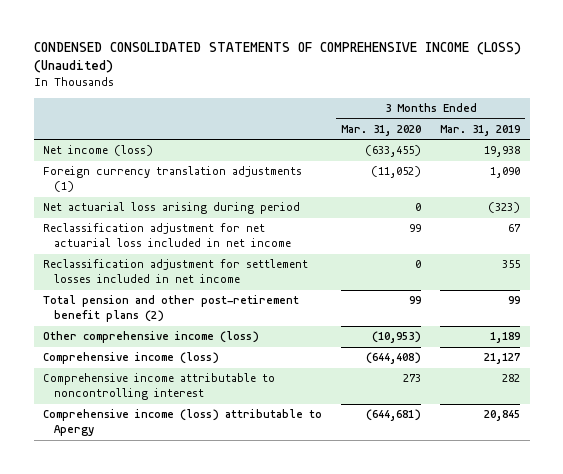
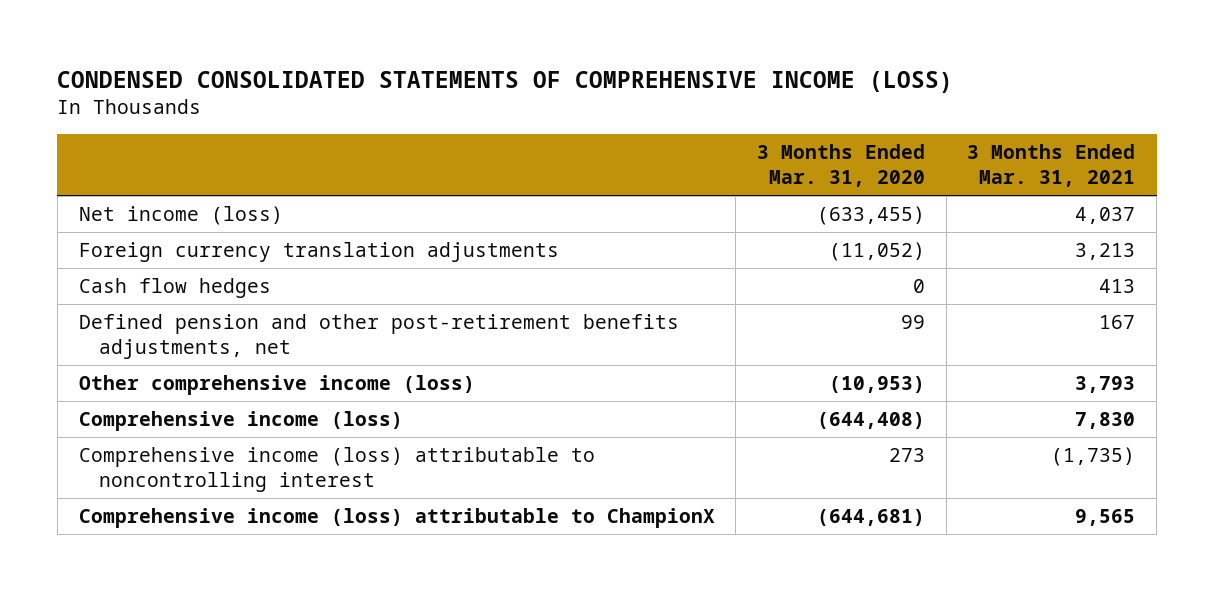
[33,41,521,73] CONDENSED CONSOLIDATED STATEMENTS OF COMPREHENSIVE INCOME (LOSS) (Unaudited) -> [57,70,954,93] CONDENSED CONSOLIDATED STATEMENTS OF COMPREHENSIVE INCOME (LOSS)
[440,124,521,136] Mar. 31, 2019 -> none
none -> [967,143,1136,188] 3 Months Ended Mar. 31, 2021
[43,202,301,215] Net actuarial loss arising during period -> none
[43,223,291,248] Reclassification adjustment for net actuarial loss included in net income -> none
[43,259,309,284] Reclassification adjustment for settlement losses included in net income -> none
[43,166,303,193] Foreign currency translation adjustments (1) -> [78,242,559,263] Foreign currency translation adjustments
none -> [78,278,271,299] Cash flow hedges
[43,295,300,323] Total pension and other post-retirement benefit plans (2) -> [78,314,679,360] Defined pension and other post-retirement benefits adjustments, net
[43,373,276,401] Comprehensive income attributable to noncontrolling interest -> [78,447,595,493] Comprehensive income (loss) attributable to noncontrolling interest
[43,409,323,437] Comprehensive income (loss) attributable to Apergy -> [78,508,715,529] Comprehensive income (loss) attributable to ChampionX

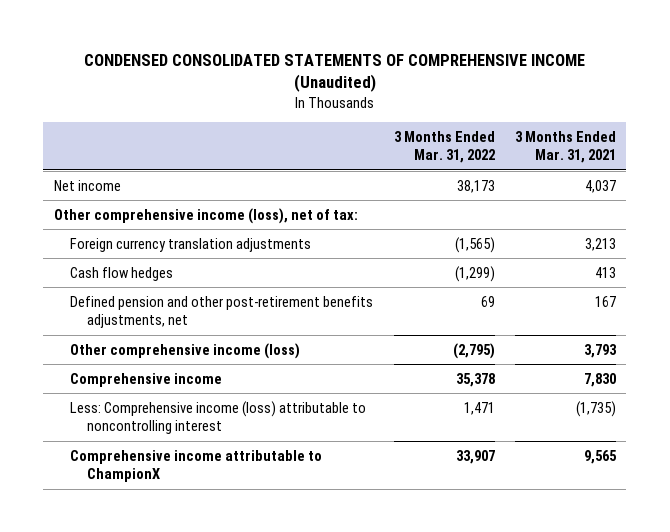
[57,70,954,93] CONDENSED CONSOLIDATED STATEMENTS OF COMPREHENSIVE INCOME (LOSS) -> [83,53,585,93] CONDENSED CONSOLIDATED STATEMENTS OF COMPREHENSIVE INCOME (Unaudited)
[757,143,926,188] 3 Months Ended Mar. 31, 2020 -> none
none -> [393,130,495,164] 3 Months Ended Mar. 31, 2022
[78,206,283,226] Net income (loss) -> [53,179,121,191] Net income
none -> [53,207,358,224] Other comprehensive income (loss), net of tax:
[78,411,403,432] Comprehensive income (loss) -> [70,372,223,387] Comprehensive income
[78,447,595,493] Comprehensive income (loss) attributable to noncontrolling interest -> [70,400,367,435] Less: Comprehensive income (loss) attributable to noncontrolling interest
[78,508,715,529] Comprehensive income (loss) attributable to ChampionX -> [70,449,323,483] Comprehensive income attributable to ChampionX

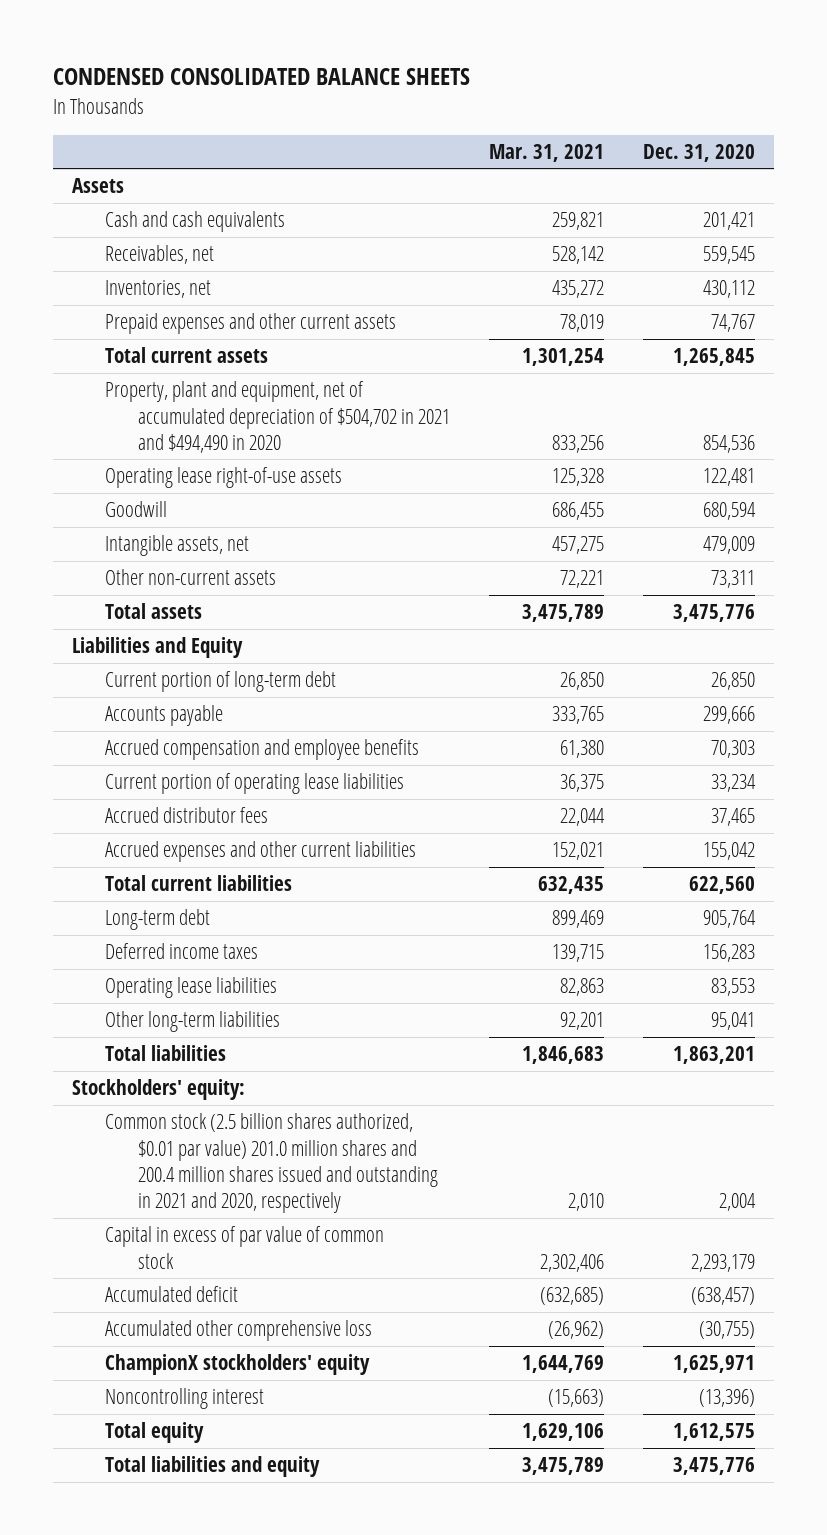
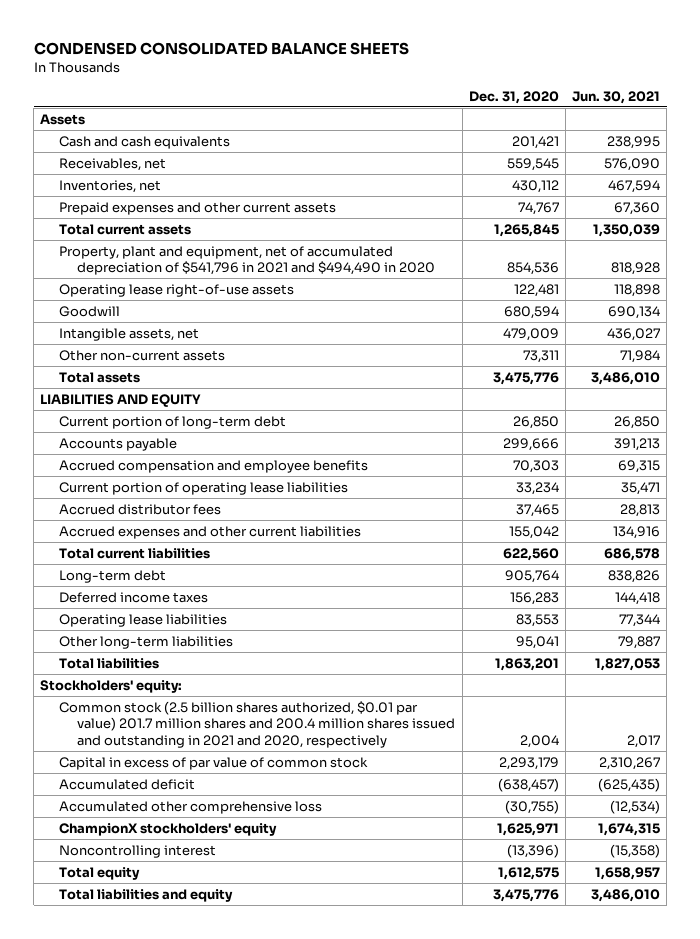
[488,144,604,163] Mar. 31, 2021 -> none
none -> [572,90,661,104] Jun. 30, 2021
[104,381,450,453] Property, plant and equipment, net of accumulated depreciation of $504,702 in 2021 and $494,490 in 2020 -> [58,245,436,276] Property, plant and equipment, net of accumulated depreciation of $541,796 in 2021 and $494,490 in 2020
[72,637,244,659] Liabilities and Equity -> [40,393,202,407] LIABILITIES AND EQUITY
[104,1113,438,1214] Common stock (2.5 billion shares authorized, $0.01 par value) 201.0 million shares and 200.4 million shares issued and outstanding in 2021 and 2020, respectively -> [58,700,456,748] Common stock (2.5 billion shares authorized, $0.01 par value) 201.7 million shares and 200.4 million shares issued and outstanding in 2021 and 2020, respectively

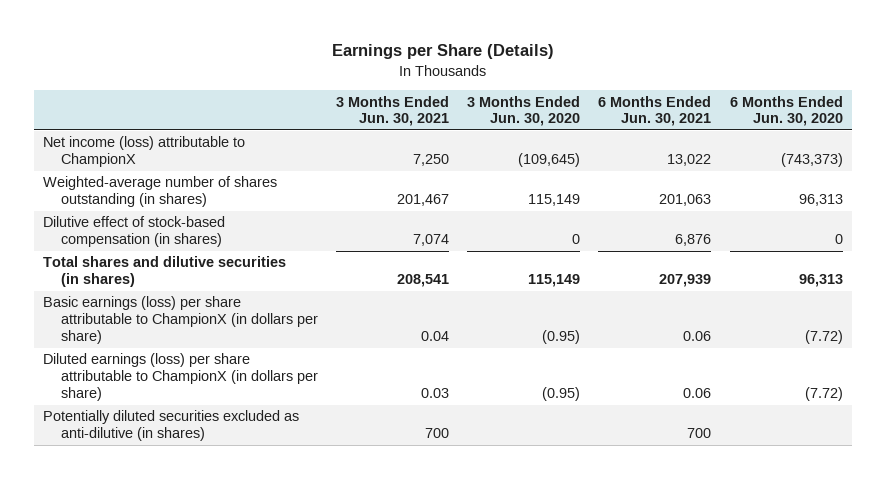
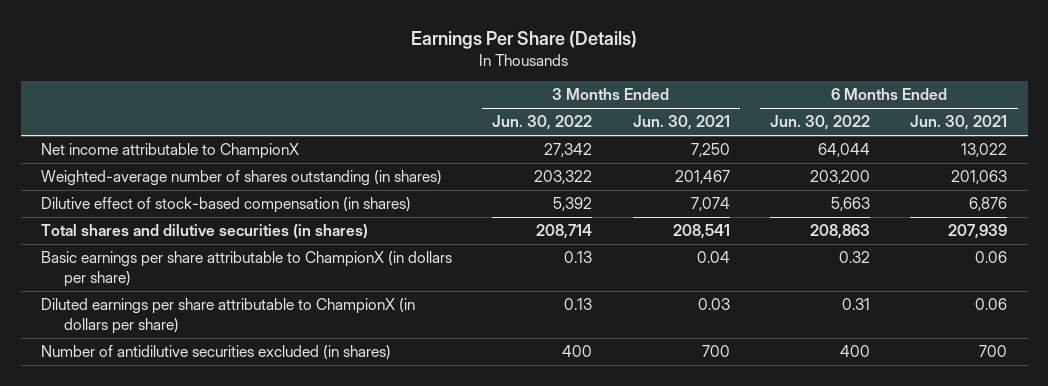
[331,44,554,60] Earnings per Share (Details) -> [411,30,638,49] Earnings Per Share (Details)
[467,95,581,127] 3 Months Ended Jun. 30, 2020 -> none
[729,95,843,127] 6 Months Ended Jun. 30, 2020 -> none
none -> [492,115,593,131] Jun. 30, 2022
none -> [770,115,871,131] Jun. 30, 2022
[42,136,245,168] Net income (loss) attributable to ChampionX -> [40,143,299,160] Net income attributable to ChampionX
[42,296,318,345] Basic earnings (loss) per share attributable to ChampionX (in dollars per share) -> [40,251,452,287] Basic earnings per share attributable to ChampionX (in dollars per share)
[42,353,318,402] Diluted earnings (loss) per share attributable to ChampionX (in dollars per share) -> [40,298,415,334] Diluted earnings per share attributable to ChampionX (in dollars per share)
[42,410,299,442] Potentially diluted securities excluded as anti-dilutive (in shares) -> [40,345,391,361] Number of antidilutive securities excluded (in shares)

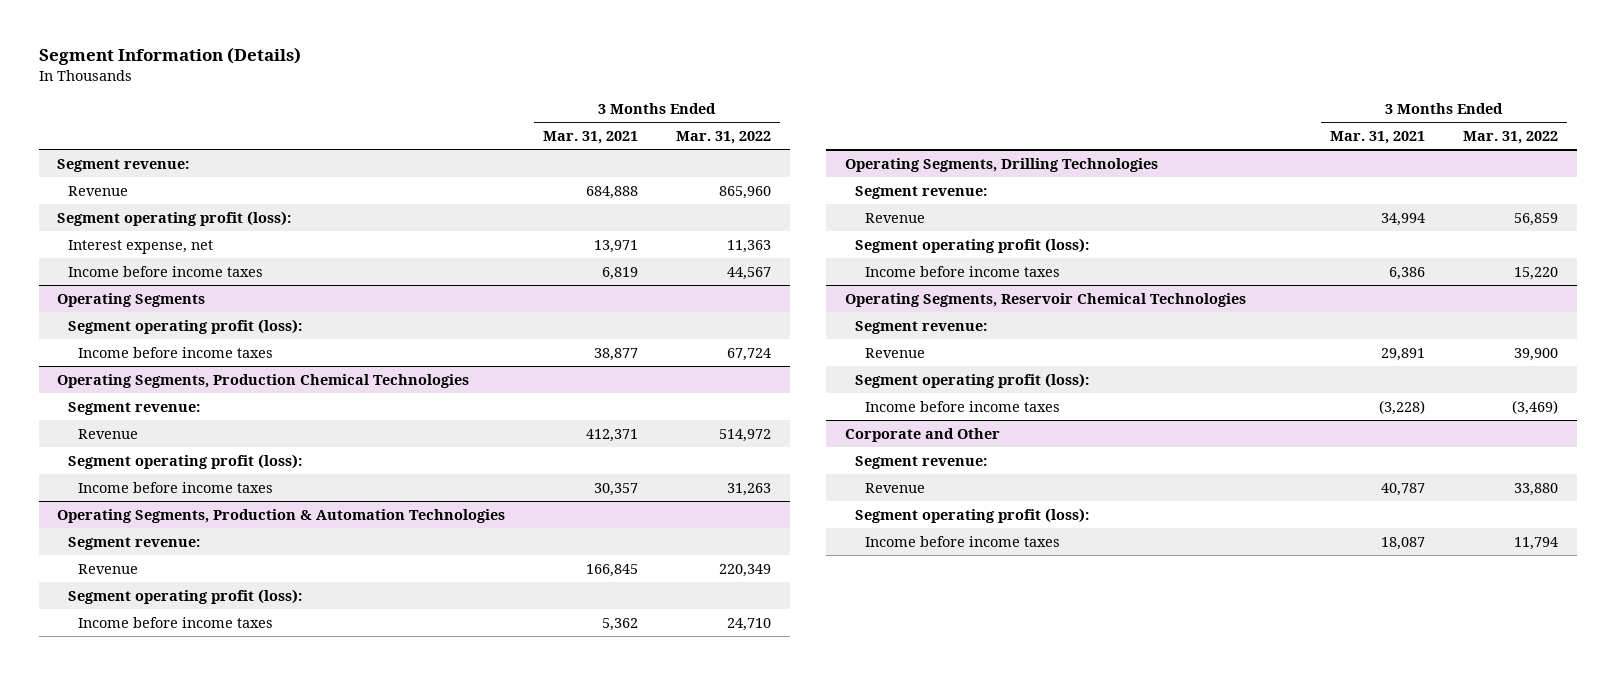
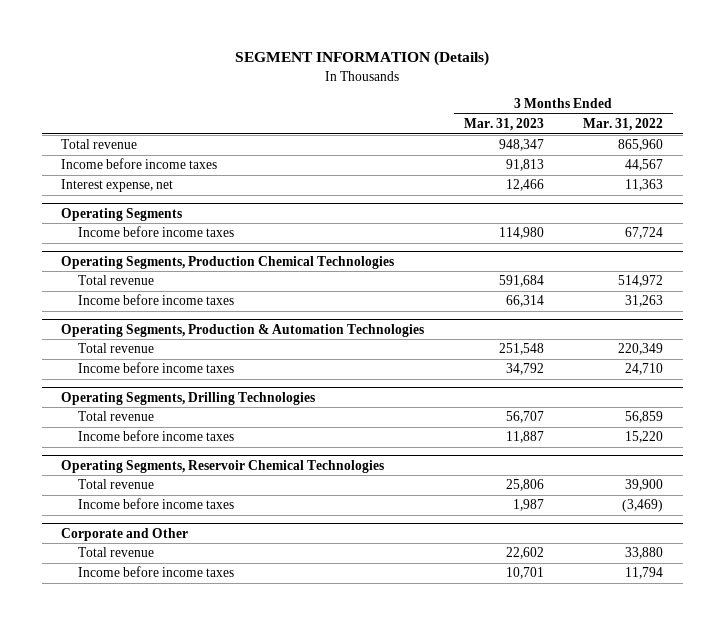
[38,47,301,66] Segment Information (Details) -> [235,51,490,67] SEGMENT INFORMATION (Details)
[543,131,639,145] Mar. 31, 2021 -> none
none -> [463,118,544,132] Mar. 31, 2023
[57,158,190,172] Segment revenue: -> none
[57,210,292,226] Segment operating profit (loss): -> none
[67,185,128,196] Revenue -> [61,139,138,150] Total revenue
[67,239,213,254] Interest expense, net -> [61,179,174,193] Interest expense, net
[67,318,302,334] Segment operating profit (loss): -> none
[67,401,200,415] Segment revenue: -> none
[67,453,302,469] Segment operating profit (loss): -> none
[78,428,139,439] Revenue -> [78,275,155,286] Total revenue
[67,536,200,550] Segment revenue: -> none
[67,588,302,604] Segment operating profit (loss): -> none
[78,563,139,574] Revenue -> [78,343,155,354] Total revenue
[855,185,988,199] Segment revenue: -> none
[855,237,1090,253] Segment operating profit (loss): -> none
[865,212,926,223] Revenue -> [78,411,155,422] Total revenue
[855,320,988,334] Segment revenue: -> none
[855,372,1090,388] Segment operating profit (loss): -> none
[865,347,926,358] Revenue -> [78,479,155,490] Total revenue
[855,455,988,469] Segment revenue: -> none
[855,507,1090,523] Segment operating profit (loss): -> none
[865,482,926,493] Revenue -> [78,547,155,558] Total revenue

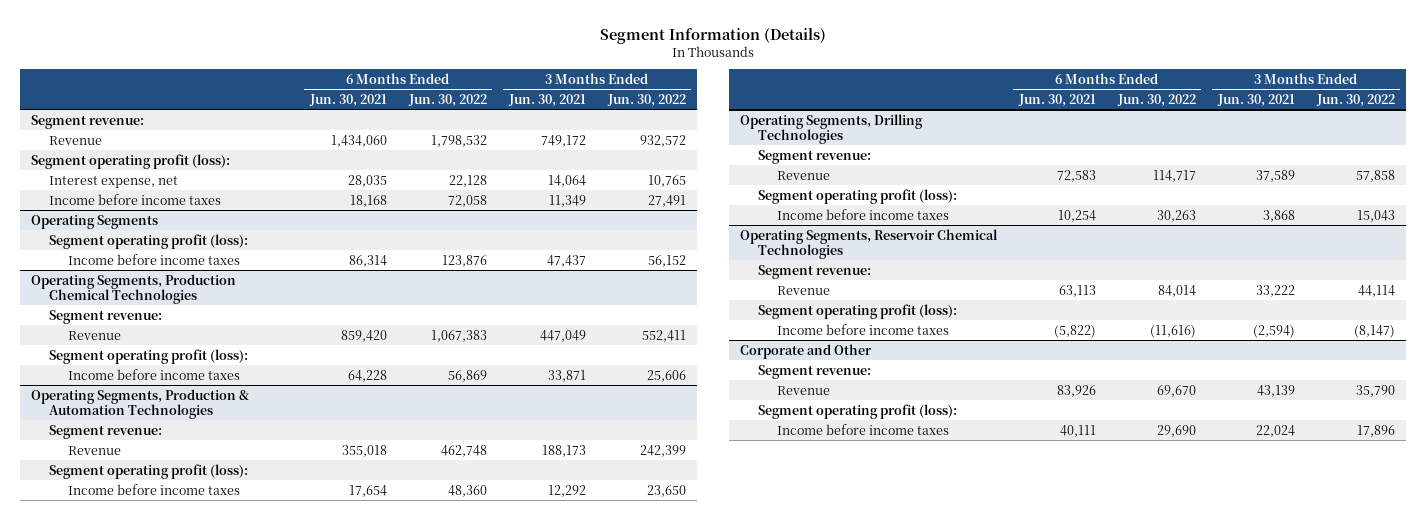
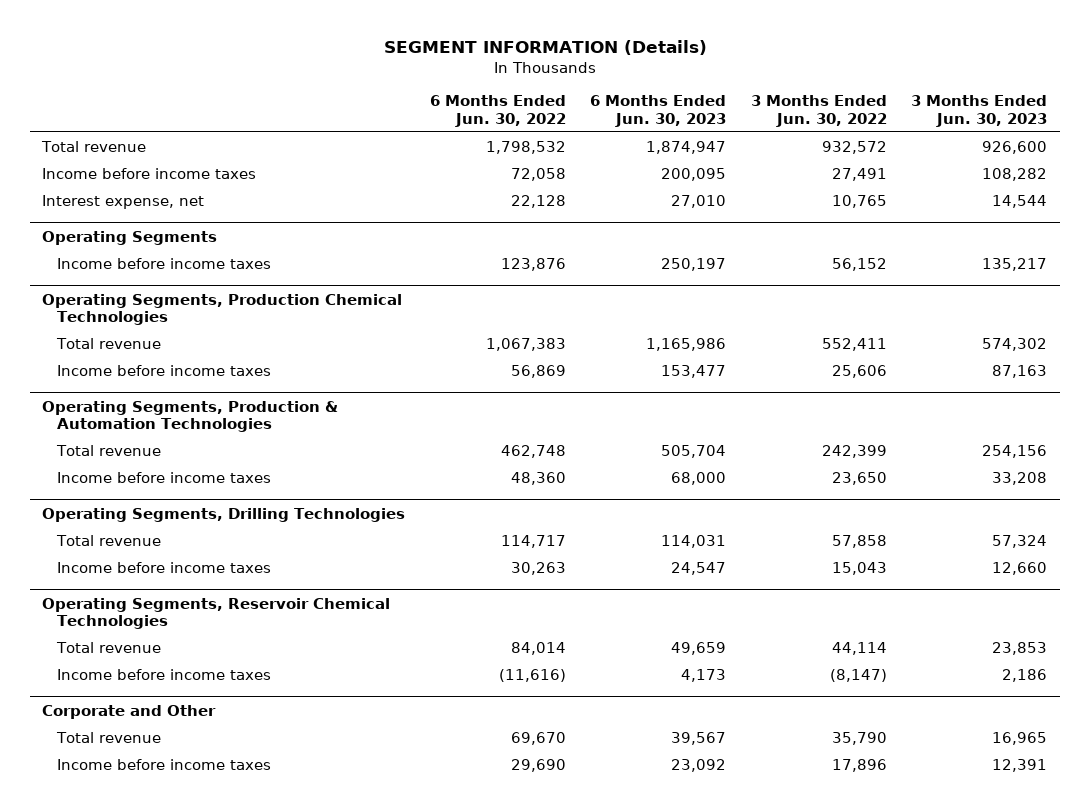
[599,27,826,44] Segment Information (Details) -> [383,39,707,55] SEGMENT INFORMATION (Details)
[308,93,387,107] Jun. 30, 2021 -> none
[507,93,586,107] Jun. 30, 2021 -> none
none -> [590,95,727,127] 6 Months Ended Jun. 30, 2023
none -> [911,95,1048,127] 3 Months Ended Jun. 30, 2023
[30,114,144,129] Segment revenue: -> none
[30,153,230,169] Segment operating profit (loss): -> none
[49,135,103,145] Revenue -> [40,140,146,152] Total revenue
[49,175,179,188] Interest expense, net -> [41,194,204,209] Interest expense, net
[49,233,249,249] Segment operating profit (loss): -> none
[49,309,163,324] Segment revenue: -> none
[49,348,249,364] Segment operating profit (loss): -> none
[67,330,121,340] Revenue -> [55,337,161,349] Total revenue
[49,424,163,439] Segment revenue: -> none
[49,463,249,479] Segment operating profit (loss): -> none
[67,445,121,455] Revenue -> [55,444,161,456] Total revenue
[758,149,872,164] Segment revenue: -> none
[758,188,958,204] Segment operating profit (loss): -> none
[776,170,830,180] Revenue -> [55,534,161,546] Total revenue
[758,264,872,279] Segment revenue: -> none
[758,303,958,319] Segment operating profit (loss): -> none
[776,285,830,295] Revenue -> [55,641,161,653] Total revenue
[758,364,872,379] Segment revenue: -> none
[758,403,958,419] Segment operating profit (loss): -> none
[776,385,830,395] Revenue -> [55,731,161,743] Total revenue

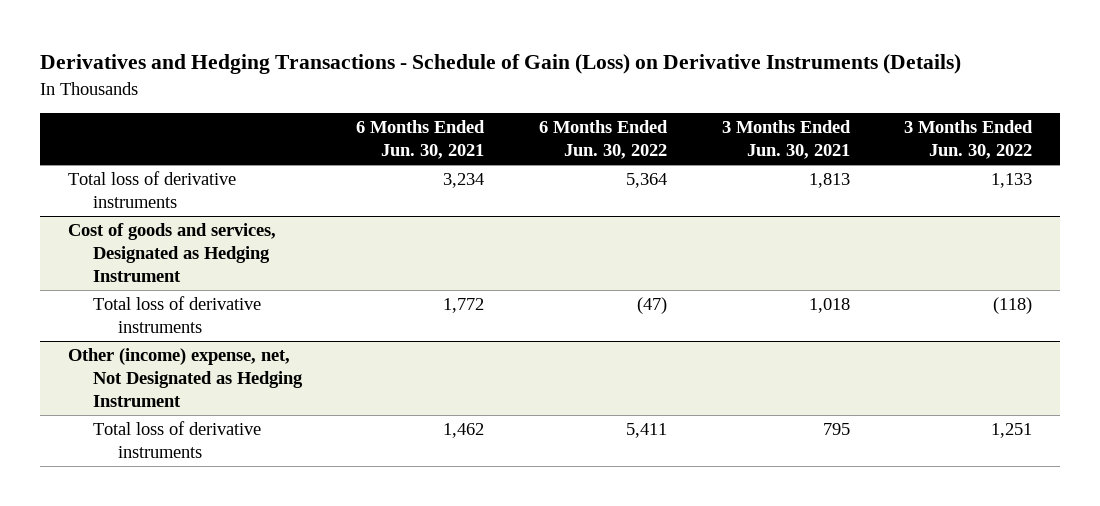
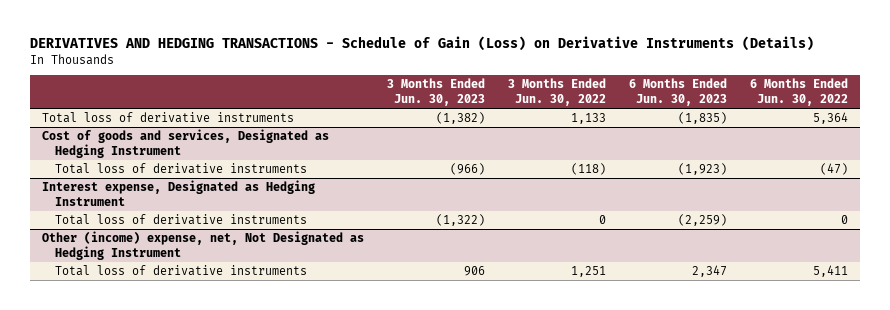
[40,54,962,75] Derivatives and Hedging Transactions - Schedule of Gain (Loss) on Derivative Instruments (Details) -> [30,36,815,52] DERIVATIVES AND HEDGING TRANSACTIONS - Schedule of Gain (Loss) on Derivative Instruments (Details)
[356,120,486,160] 6 Months Ended Jun. 30, 2021 -> none
[721,120,851,160] 3 Months Ended Jun. 30, 2021 -> none
none -> [386,78,485,106] 3 Months Ended Jun. 30, 2023
none -> [628,78,727,106] 6 Months Ended Jun. 30, 2023
none -> [41,180,315,206] Interest expense, Designated as Hedging Instrument
none -> [54,214,307,226] Total loss of derivative instruments

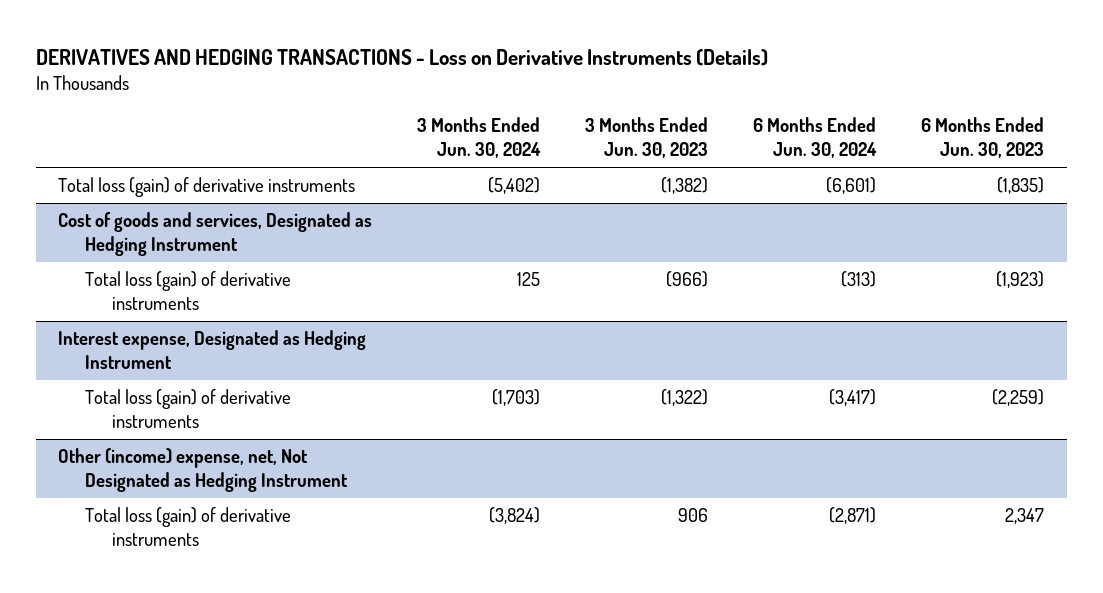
[30,36,815,52] DERIVATIVES AND HEDGING TRANSACTIONS - Schedule of Gain (Loss) on Derivative Instruments (Details) -> [35,48,768,66] DERIVATIVES AND HEDGING TRANSACTIONS - Loss on Derivative Instruments (Details)
[507,78,606,106] 3 Months Ended Jun. 30, 2022 -> none
[749,78,848,106] 6 Months Ended Jun. 30, 2022 -> none
none -> [417,117,542,159] 3 Months Ended Jun. 30, 2024
none -> [753,117,878,159] 6 Months Ended Jun. 30, 2024
[41,112,294,124] Total loss of derivative instruments -> [58,177,356,198] Total loss (gain) of derivative instruments
[54,163,307,175] Total loss of derivative instruments -> [85,271,292,311] Total loss (gain) of derivative instruments
[54,214,307,226] Total loss of derivative instruments -> [85,389,292,429] Total loss (gain) of derivative instruments
[54,265,307,277] Total loss of derivative instruments -> [85,507,292,547] Total loss (gain) of derivative instruments

